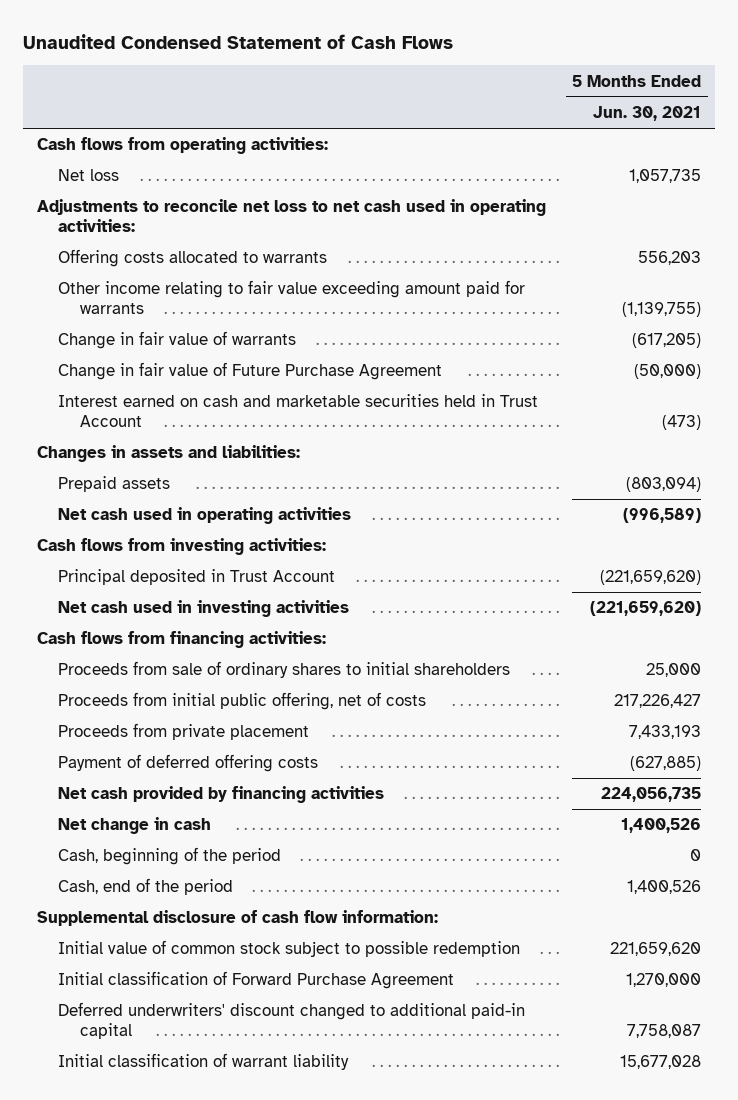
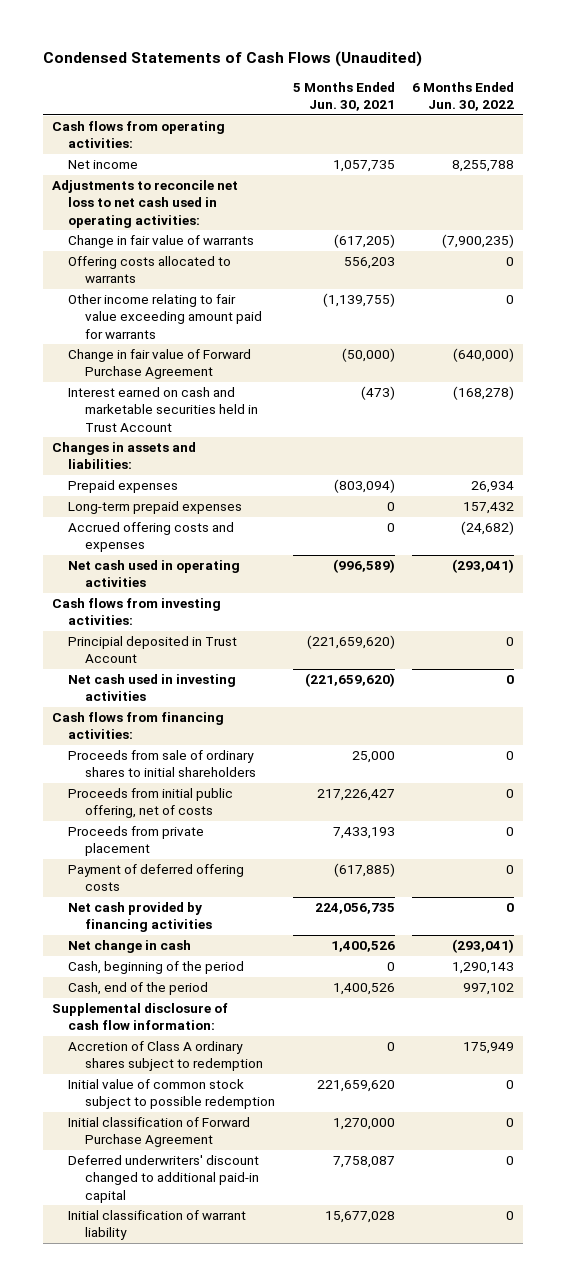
[23,33,454,49] Unaudited Condensed Statement of Cash Flows -> [42,51,422,68] Condensed Statements of Cash Flows (Unaudited)
none -> [412,81,515,112] 6 Months Ended Jun. 30, 2022
[58,169,120,182] Net loss -> [68,160,139,170] Net income
[58,331,297,350] Change in fair value of warrants -> [68,235,255,249] Change in fair value of warrants
[58,362,443,381] Change in fair value of Future Purchase Agreement -> [68,349,252,380] Change in fair value of Forward Purchase Agreement
[58,476,171,493] Prepaid assets -> [68,480,179,494] Prepaid expenses
none -> [68,501,243,515] Long-term prepaid expenses
none -> [68,522,235,553] Accrued offering costs and expenses
[58,569,336,586] Principal deposited in Trust Account -> [68,636,238,664] Principial deposited in Trust Account
[630,756,702,772] (627,885) -> [333,863,395,878] (617,885)
none -> [68,1041,264,1072] Accretion of Class A ordinary shares subject to redemption

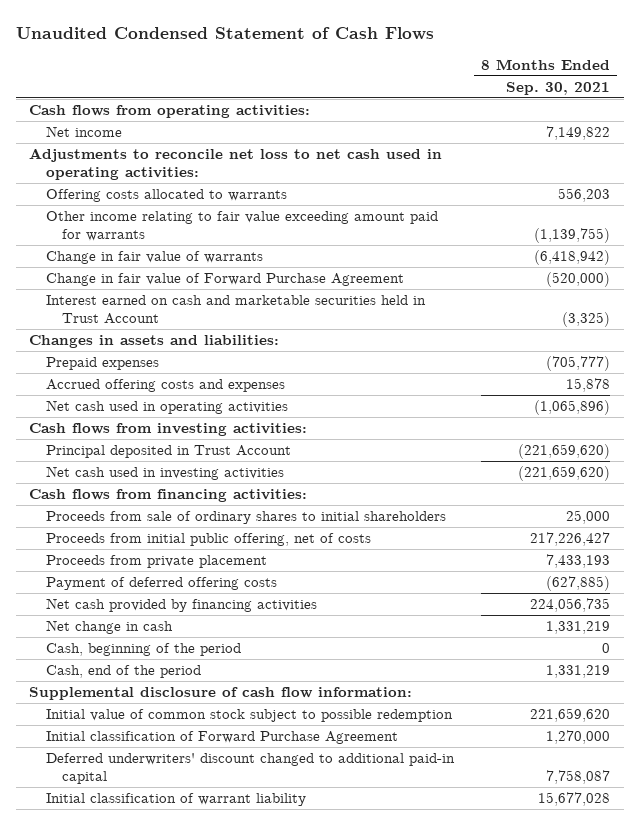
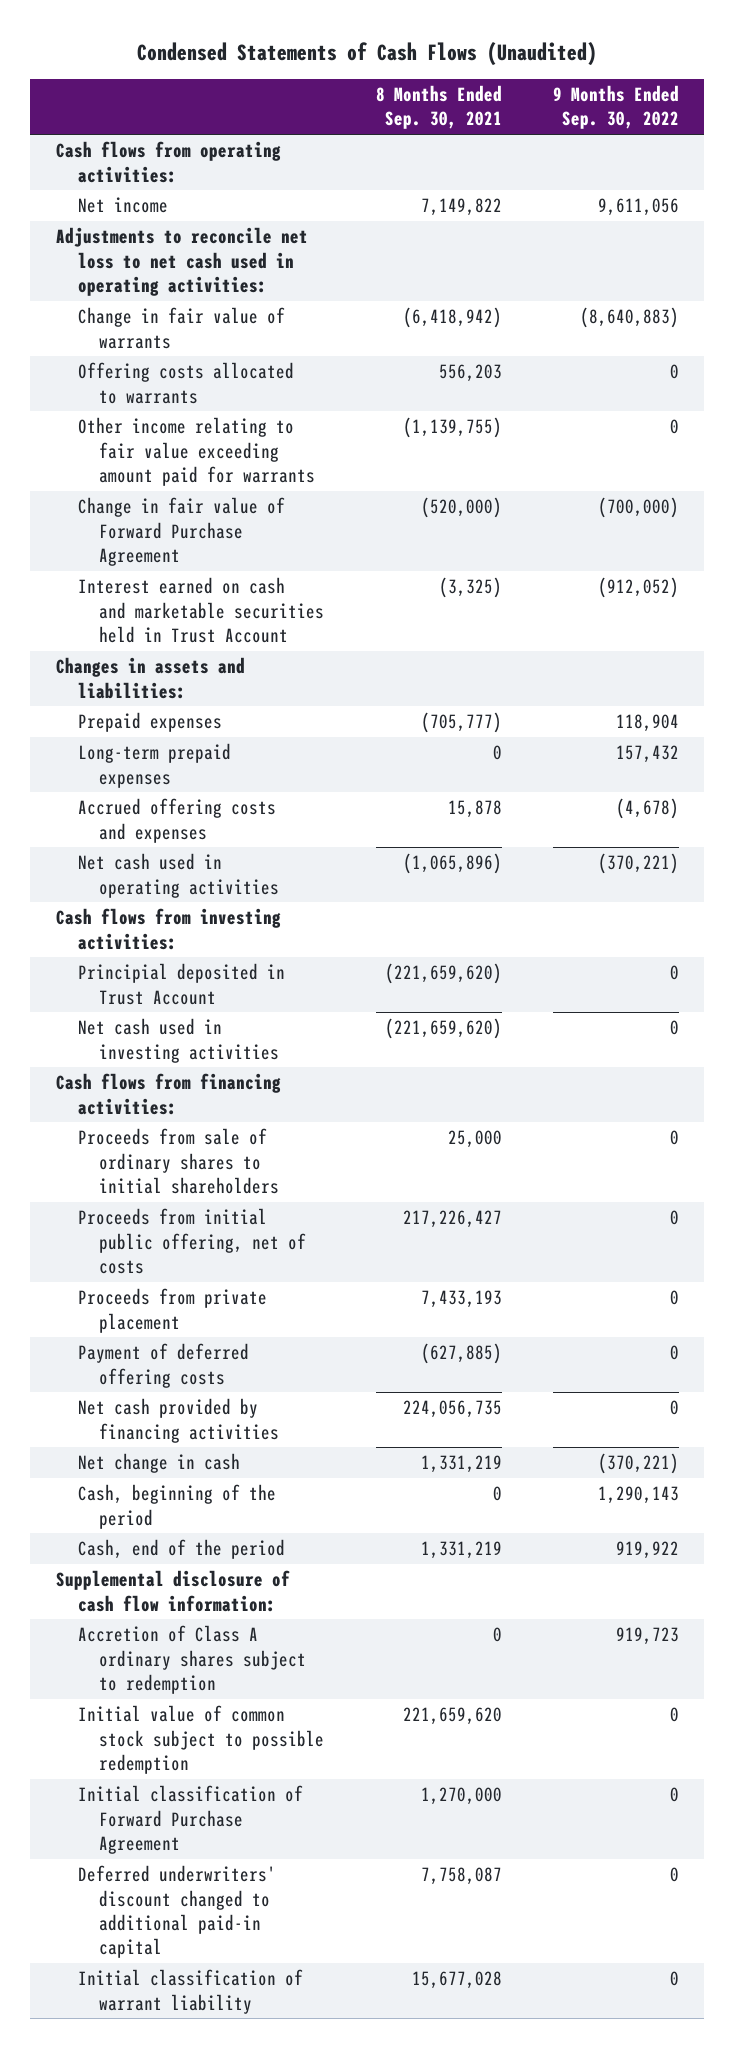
[15,26,434,40] Unaudited Condensed Statement of Cash Flows -> [137,41,598,66] Condensed Statements of Cash Flows (Unaudited)
none -> [552,84,679,130] 9 Months Ended Sep. 30, 2022
[45,251,263,265] Change in fair value of warrants -> [77,307,285,349] Change in fair value of warrants
none -> [77,743,231,788] Long-term prepaid expenses
[45,445,291,459] Principal deposited in Trust Account -> [77,963,285,1005] Principial deposited in Trust Account
none -> [77,1625,307,1694] Accretion of Class A ordinary shares subject to redemption

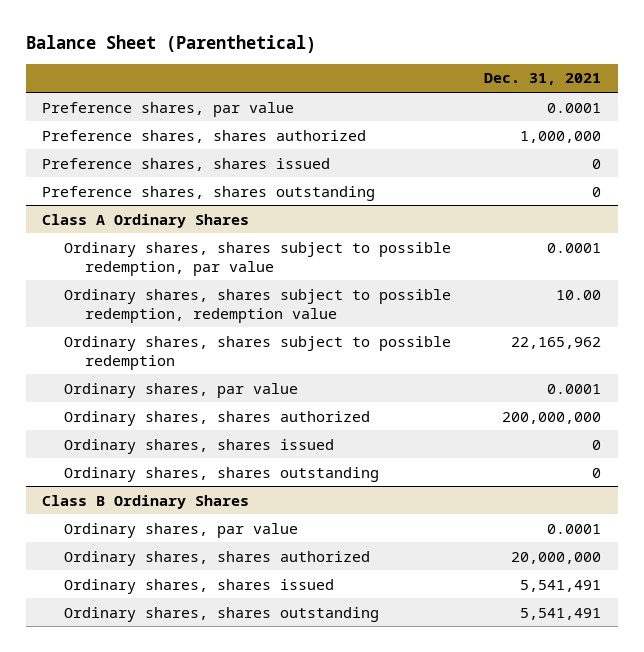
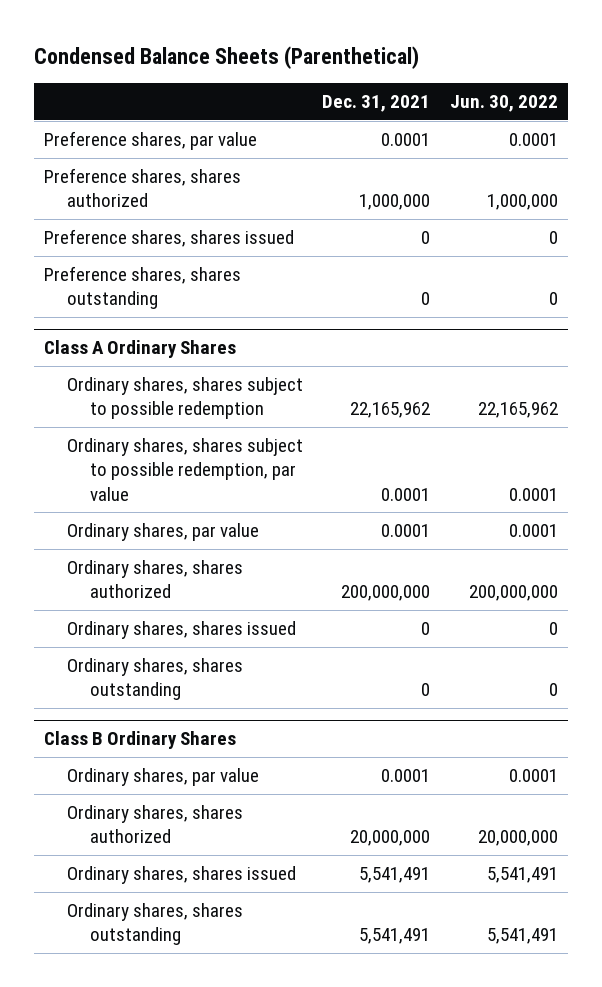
[25,34,316,53] Balance Sheet (Parenthetical) -> [34,46,420,70] Condensed Balance Sheets (Parenthetical)
none -> [449,95,558,113] Jun. 30, 2022
[63,288,451,323] Ordinary shares, shares subject to possible redemption, redemption value -> none
[63,241,451,276] Ordinary shares, shares subject to possible redemption, par value -> [66,438,303,501] Ordinary shares, shares subject to possible redemption, par value

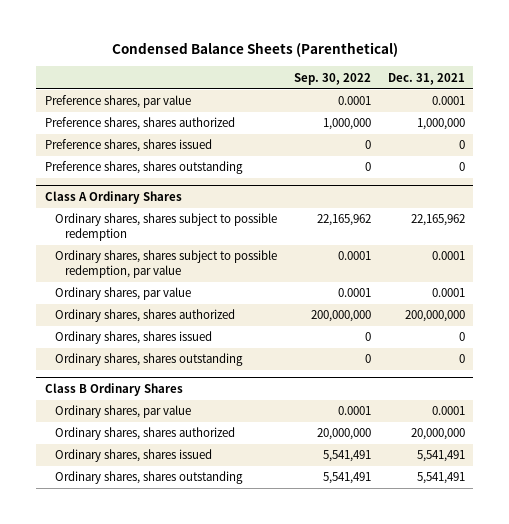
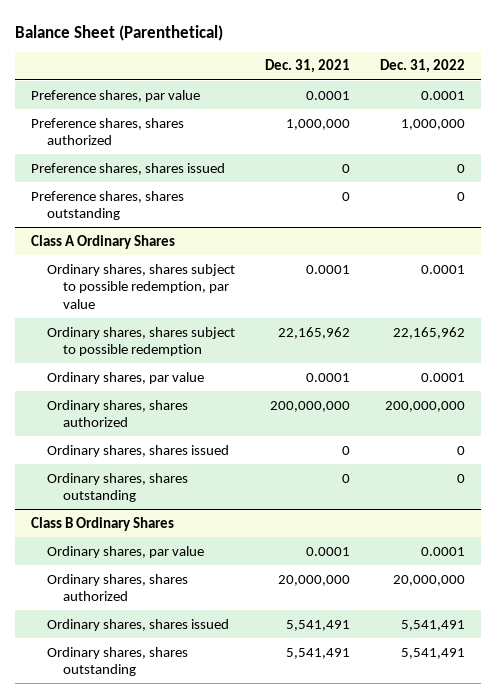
[111,42,398,58] Condensed Balance Sheets (Parenthetical) -> [15,24,224,41] Balance Sheet (Parenthetical)
[293,72,371,85] Sep. 30, 2022 -> none
none -> [380,59,466,74] Dec. 31, 2022
[54,213,277,242] Ordinary shares, shares subject to possible redemption -> [46,326,235,357] Ordinary shares, shares subject to possible redemption

